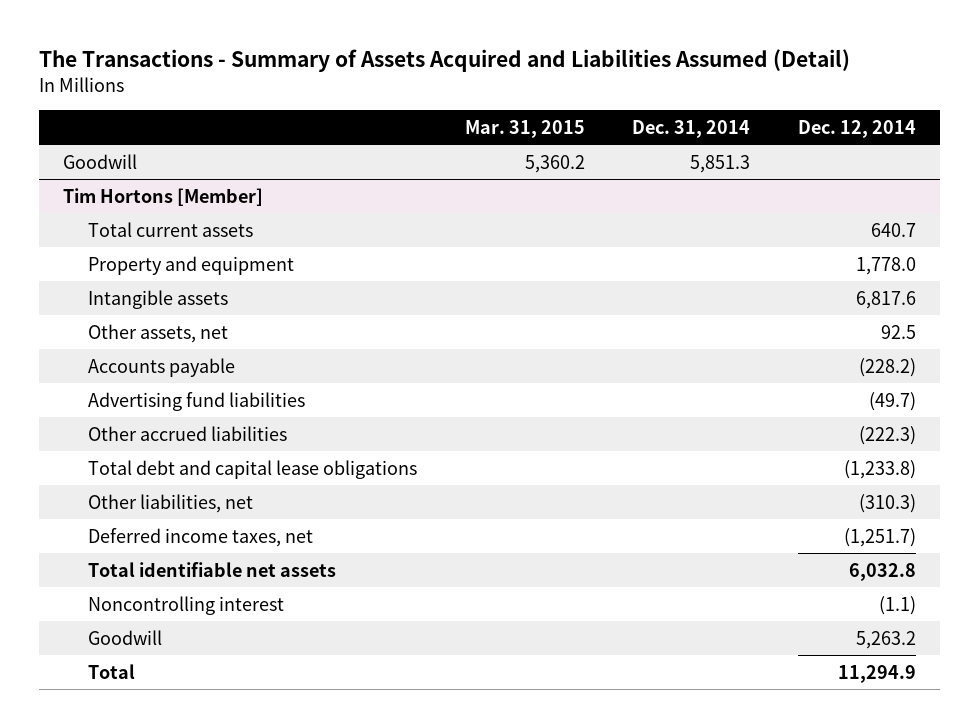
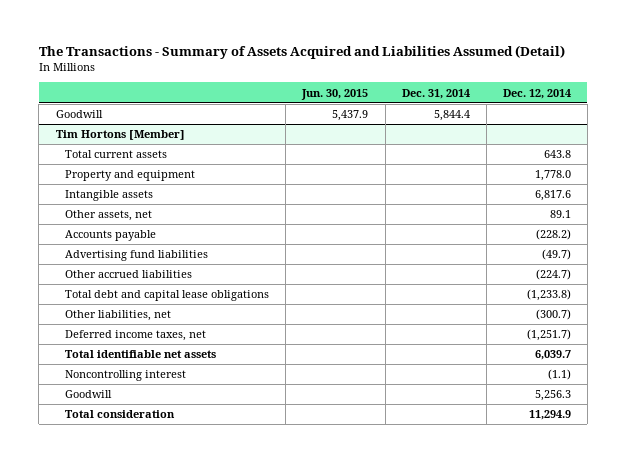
[464,119,585,138] Mar. 31, 2015 -> none
none -> [301,88,369,100] Jun. 30, 2015
[690,154,751,173] 5,851.3 -> [433,110,470,122] 5,844.4
[871,222,917,237] 640.7 -> [543,150,571,159] 643.8
[881,324,917,339] 92.5 -> [549,210,571,219] 89.1
[859,425,917,445] (222.3) -> [535,269,571,281] (224.7)
[859,493,917,513] (310.3) -> [535,309,571,321] (300.7)
[849,562,917,581] 6,032.8 -> [534,350,571,361] 6,039.7
[856,630,917,649] 5,263.2 -> [534,390,571,402] 5,256.3
[88,663,136,679] Total -> [65,410,176,419] Total consideration

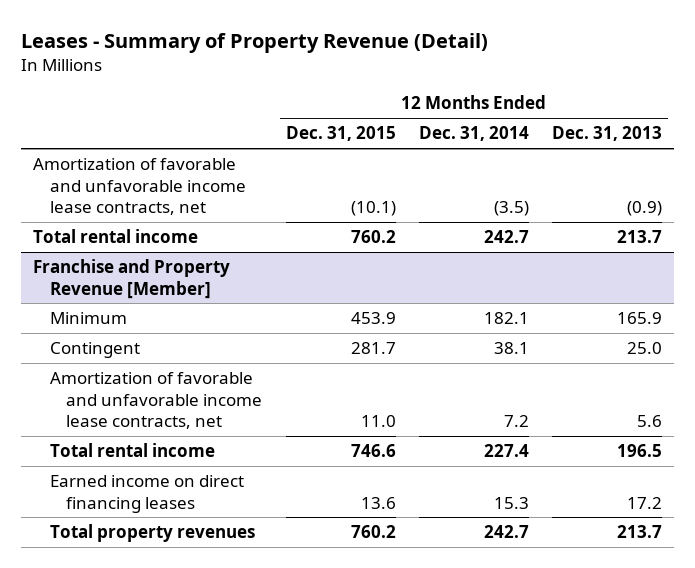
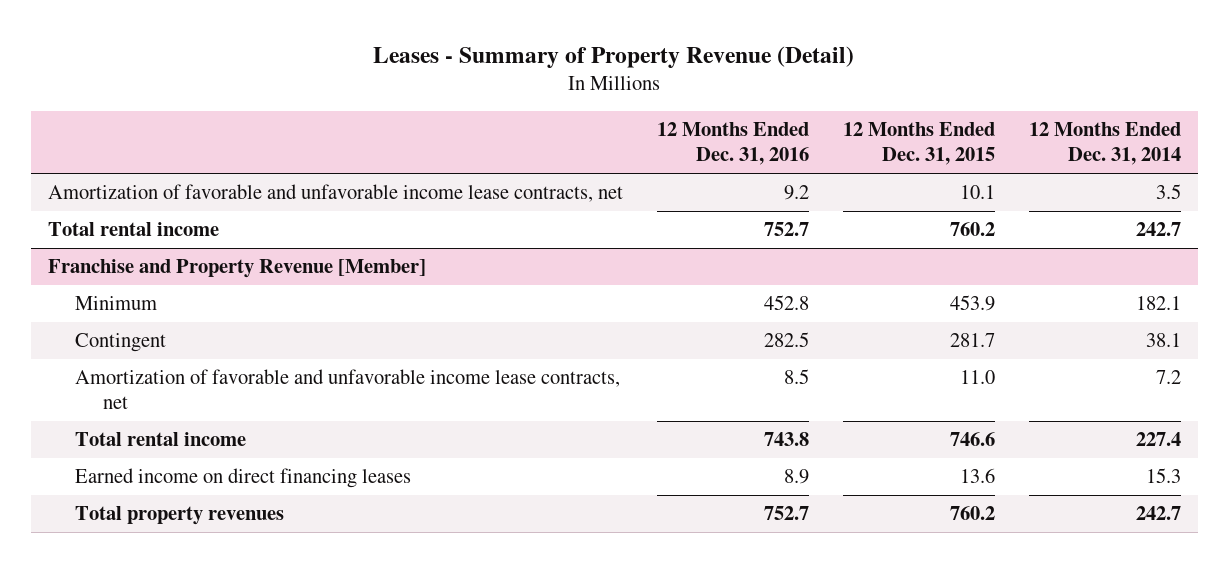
[552,126,663,142] Dec. 31, 2013 -> none
none -> [656,122,809,166] 12 Months Ended Dec. 31, 2016
[350,201,396,217] (10.1) -> [959,185,995,200] 10.1
[493,201,529,217] (3.5) -> [1155,184,1181,200] 3.5

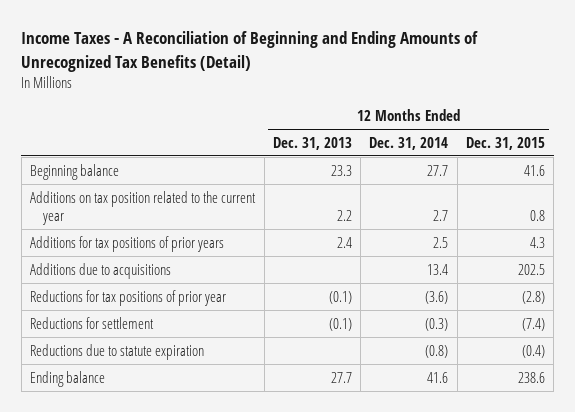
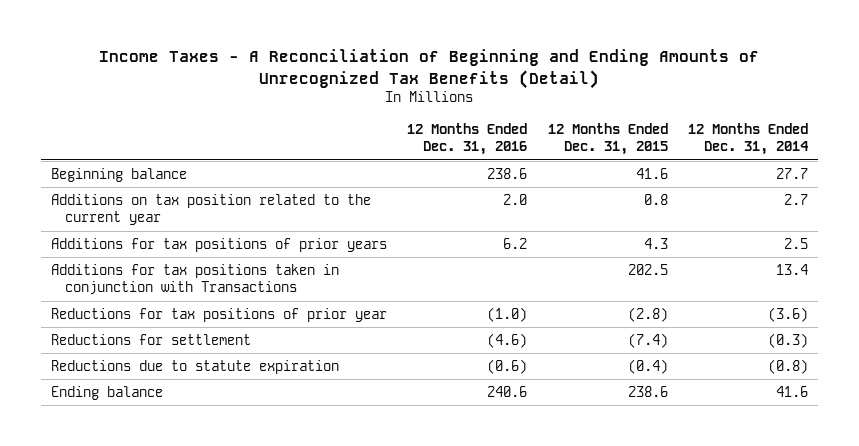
[272,136,352,150] Dec. 31, 2013 -> none
none -> [407,123,528,156] 12 Months Ended Dec. 31, 2016
[30,262,172,279] Additions due to acquisitions -> [50,264,339,296] Additions for tax positions taken in conjunction with Transactions

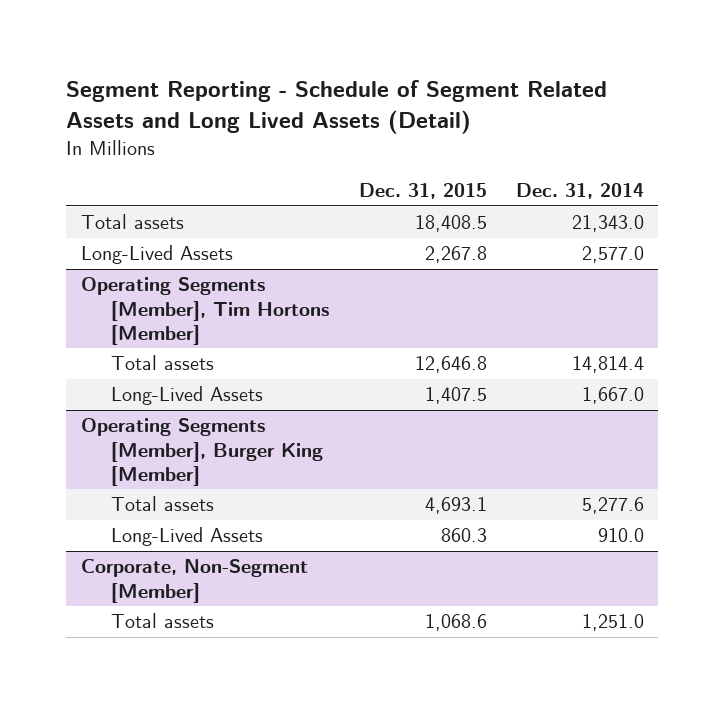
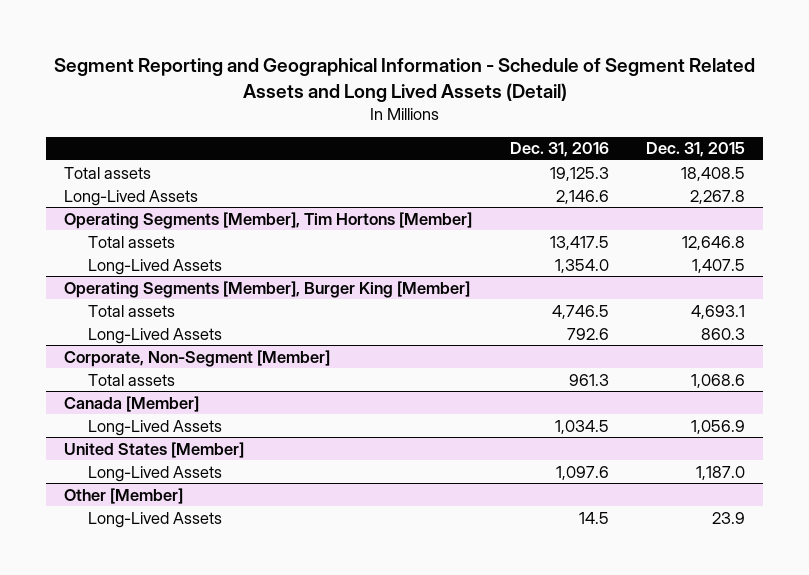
[66,80,608,135] Segment Reporting - Schedule of Segment Related Assets and Long Lived Assets (Detail) -> [53,57,755,102] Segment Reporting and Geographical Information - Schedule of Segment Related Assets and Long Lived Assets (Detail)
[515,183,644,200] Dec. 31, 2014 -> none
none -> [509,142,609,158] Dec. 31, 2016
none -> [64,395,200,412] Canada [Member]
none -> [87,419,222,436] Long-Lived Assets
none -> [64,441,245,458] United States [Member]
none -> [87,465,222,482] Long-Lived Assets
none -> [64,487,184,504] Other [Member]
none -> [87,511,222,528] Long-Lived Assets

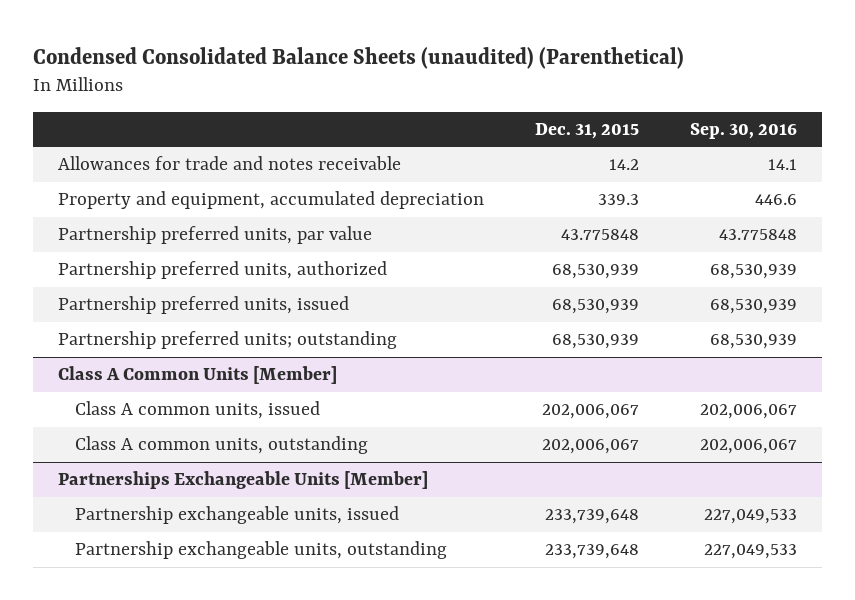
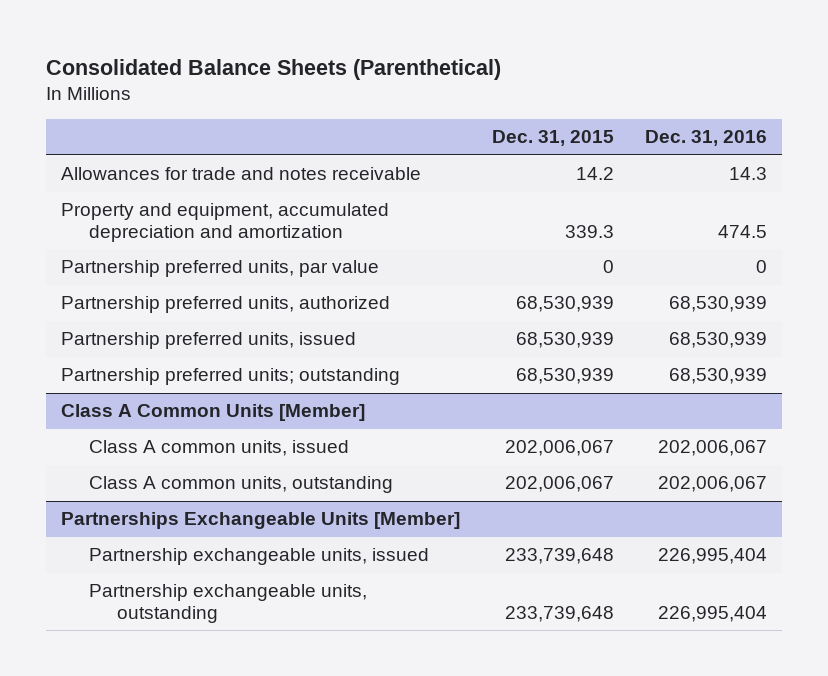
[32,47,684,70] Condensed Consolidated Balance Sheets (unaudited) (Parenthetical) -> [45,58,501,80] Consolidated Balance Sheets (Parenthetical)
[690,122,798,139] Sep. 30, 2016 -> none
none -> [644,130,767,147] Dec. 31, 2016
[58,191,485,210] Property and equipment, accumulated depreciation -> [61,203,390,243] Property and equipment, accumulated depreciation and amortization
[561,229,640,241] 43.775848 -> [602,260,614,274] 0

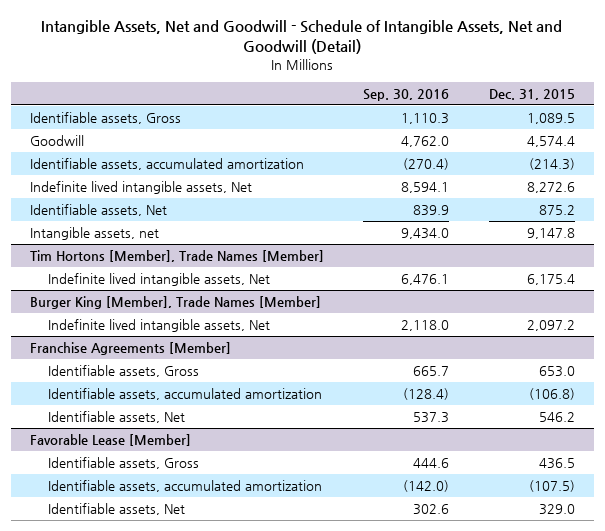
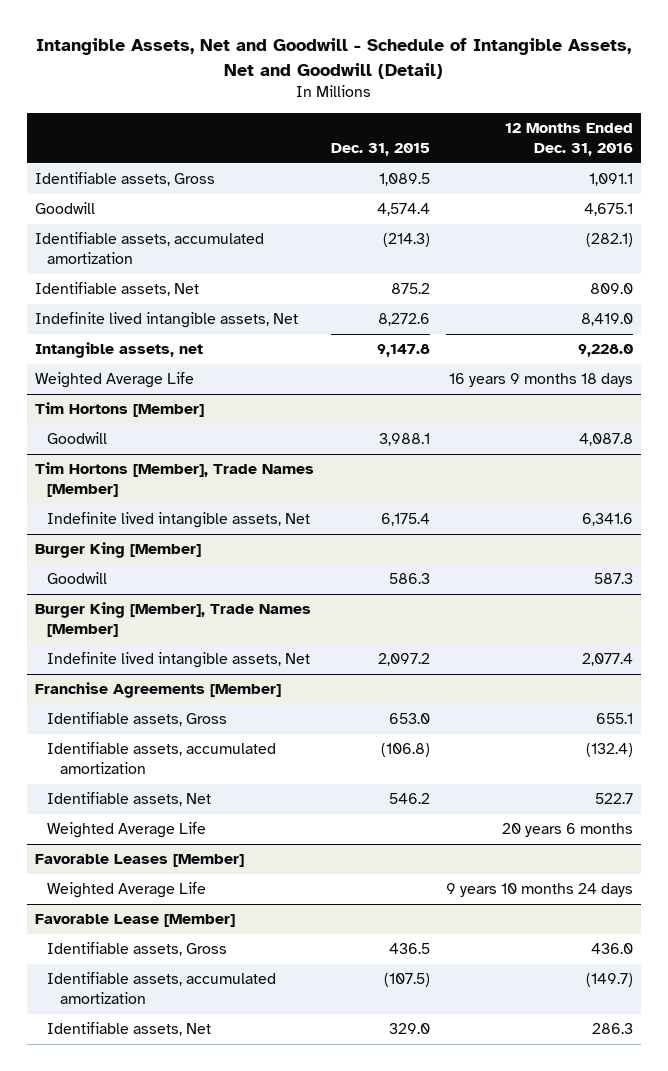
[363,88,450,101] Sep. 30, 2016 -> none
none -> [505,122,634,156] 12 Months Ended Dec. 31, 2016
[30,180,253,194] Indefinite lived intangible assets, Net -> [35,312,299,329] Indefinite lived intangible assets, Net
none -> [35,372,195,389] Weighted Average Life
none -> [35,402,205,418] Tim Hortons [Member]
none -> [47,432,108,445] Goodwill
none -> [35,542,202,559] Burger King [Member]
none -> [47,572,108,585] Goodwill
none -> [47,822,207,839] Weighted Average Life
none -> [35,854,245,868] Favorable Leases [Member]
none -> [47,882,207,899] Weighted Average Life

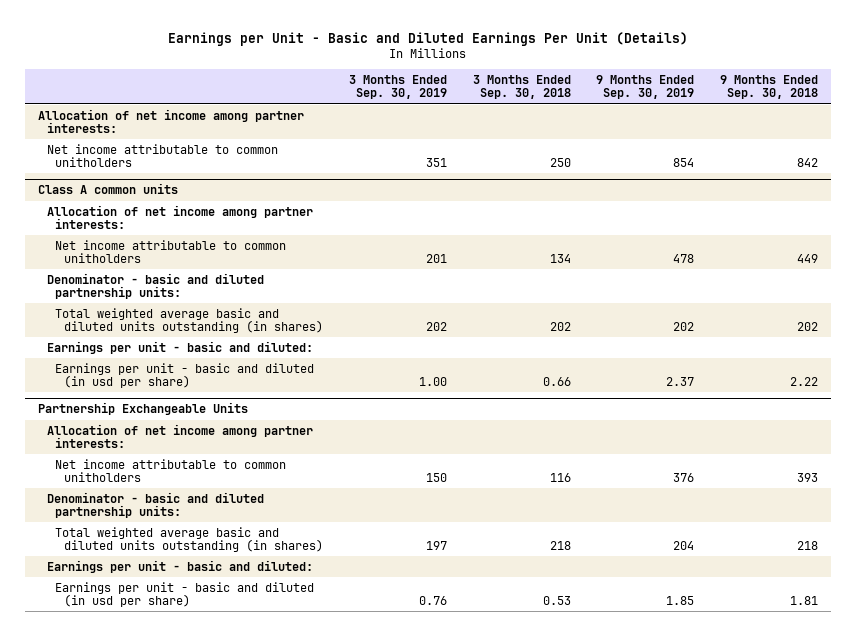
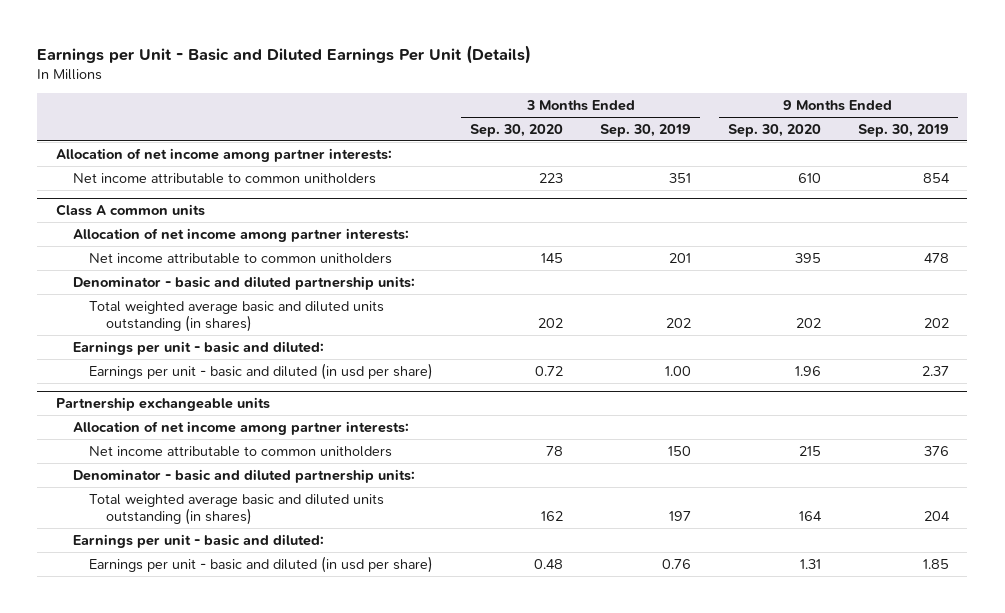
[472,74,571,100] 3 Months Ended Sep. 30, 2018 -> none
[720,74,819,100] 9 Months Ended Sep. 30, 2018 -> none
none -> [470,123,564,137] Sep. 30, 2020
none -> [728,123,822,137] Sep. 30, 2020
[38,402,249,416] Partnership Exchangeable Units -> [55,397,270,412] Partnership exchangeable units

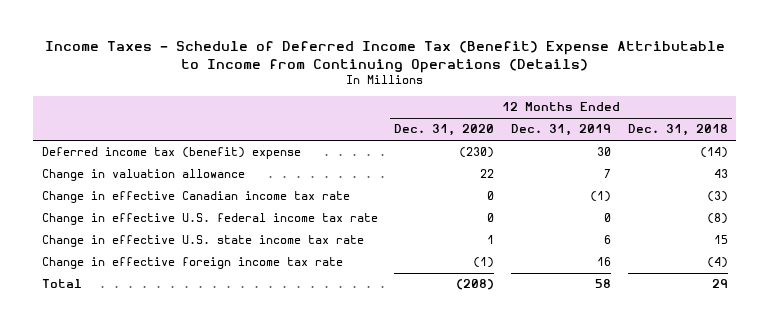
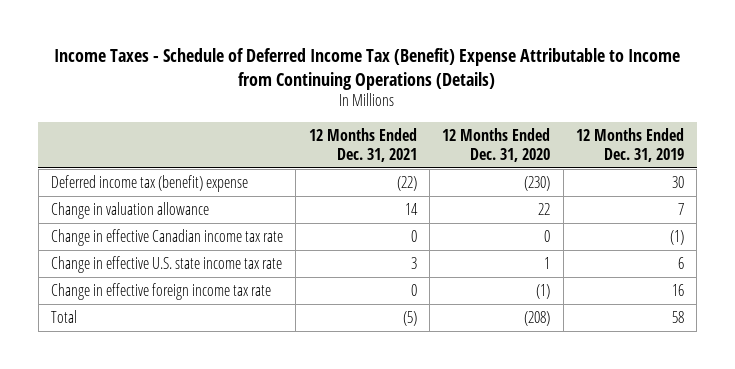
[627,124,728,137] Dec. 31, 2018 -> none
none -> [308,127,417,162] 12 Months Ended Dec. 31, 2021
[41,213,378,226] Change in effective U.S. federal income tax rate -> none

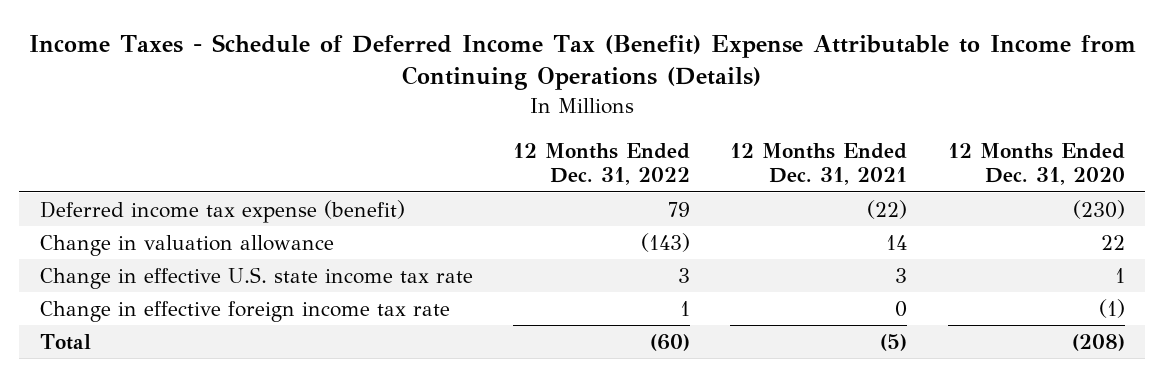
[575,127,684,162] 12 Months Ended Dec. 31, 2019 -> none
none -> [512,142,690,186] 12 Months Ended Dec. 31, 2022
[51,175,249,193] Deferred income tax (benefit) expense -> [39,199,405,223] Deferred income tax expense (benefit)
[51,229,284,247] Change in effective Canadian income tax rate -> none

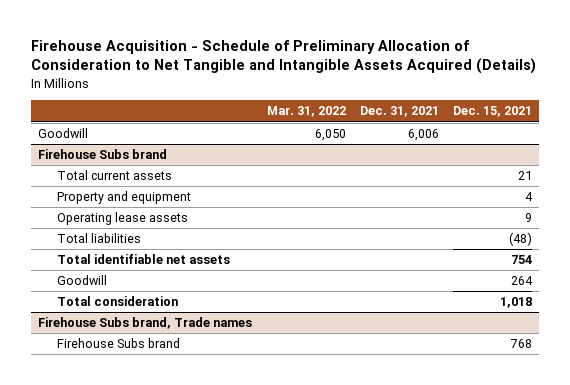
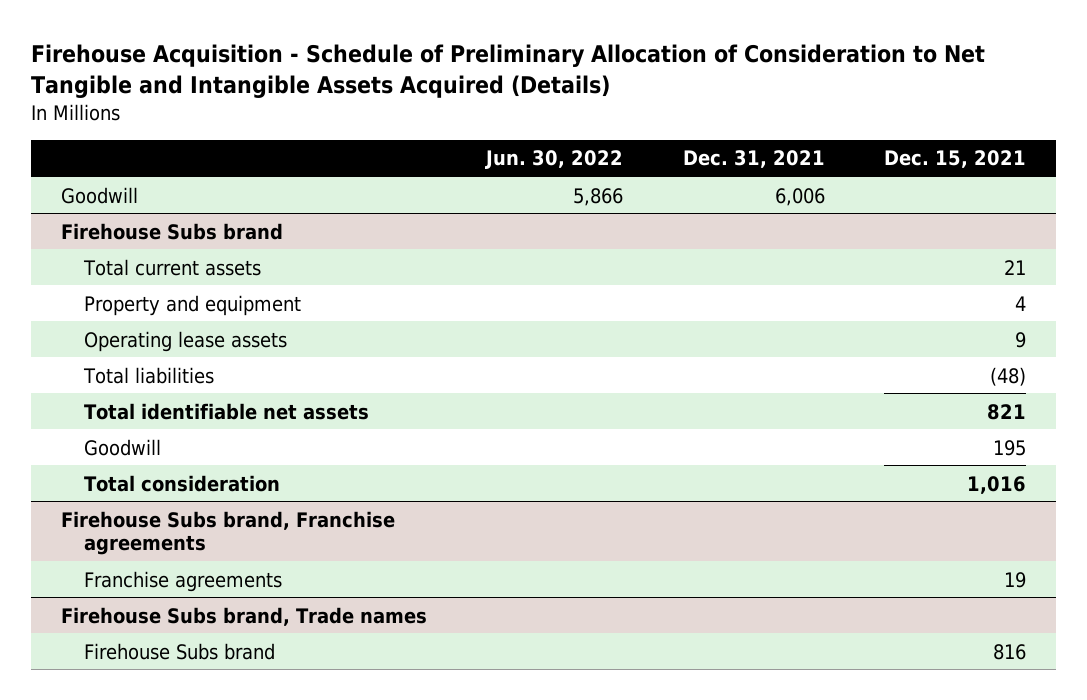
[266,106,346,118] Mar. 31, 2022 -> none
none -> [485,150,624,170] Jun. 30, 2022
[511,255,533,265] 754 -> [987,403,1027,420] 821
[511,276,534,286] 264 -> [993,439,1027,456] 195
[500,297,533,309] 1,018 -> [967,475,1027,494] 1,016
none -> [60,510,395,555] Firehouse Subs brand, Franchise agreements
none -> [84,570,283,592] Franchise agreements
[510,339,533,349] 768 -> [993,643,1027,660] 816

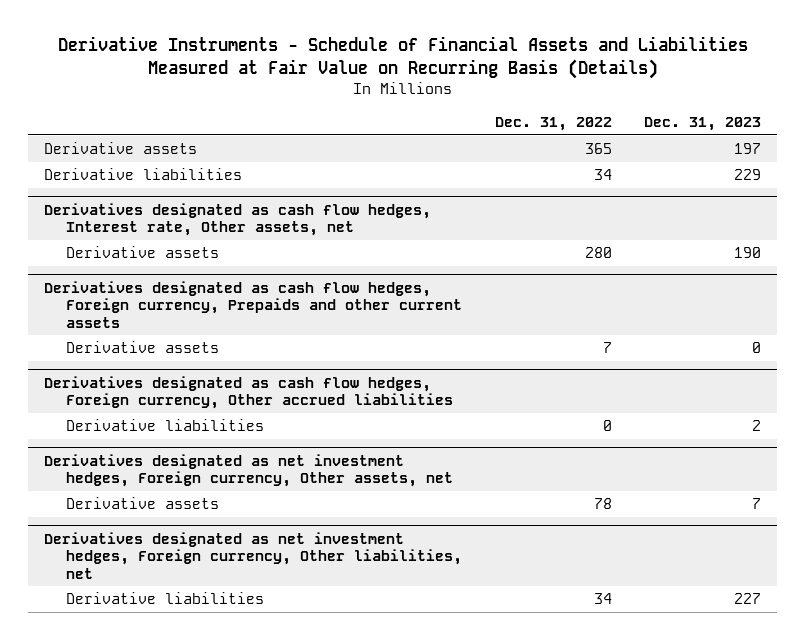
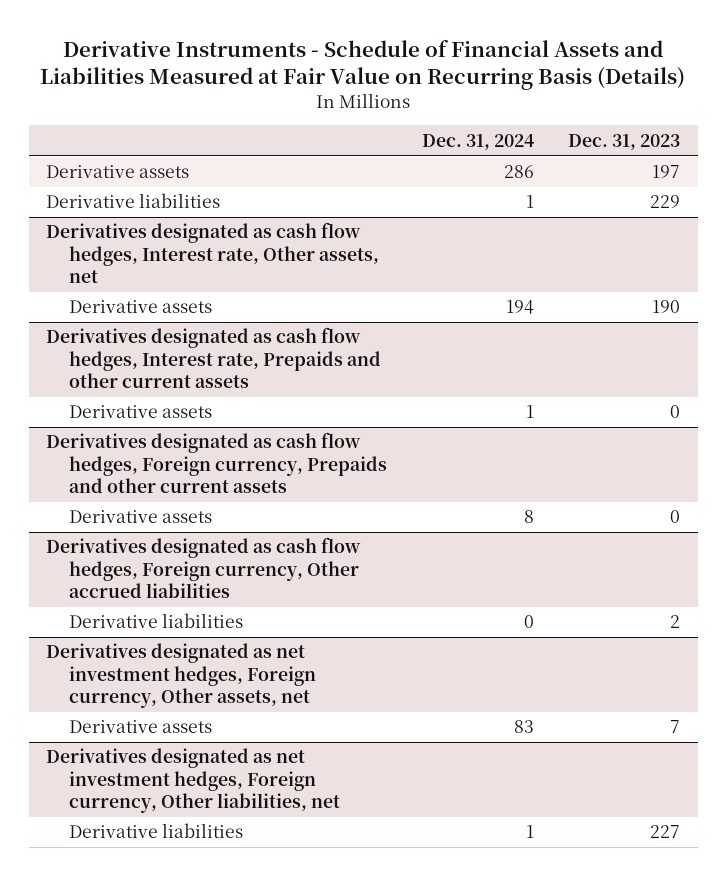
[494,117,612,132] Dec. 31, 2022 -> none
none -> [421,133,534,150] Dec. 31, 2024
none -> [46,327,382,389] Derivatives designated as cash flow hedges, Interest rate, Prepaids and other current assets
none -> [69,405,213,419] Derivative assets

